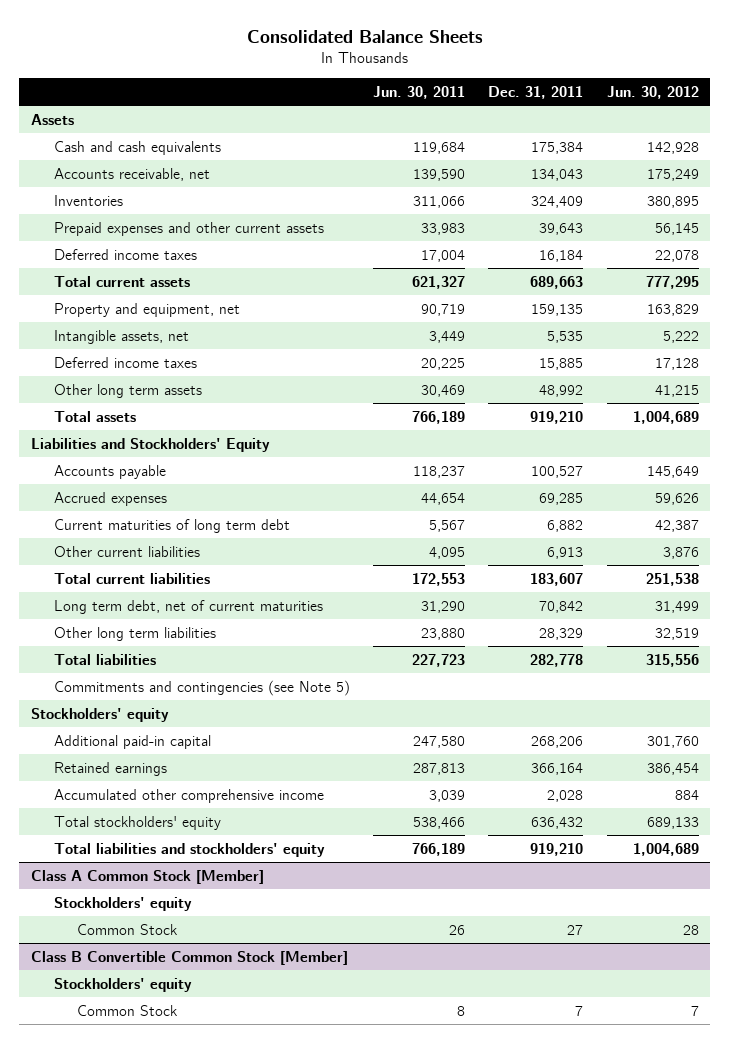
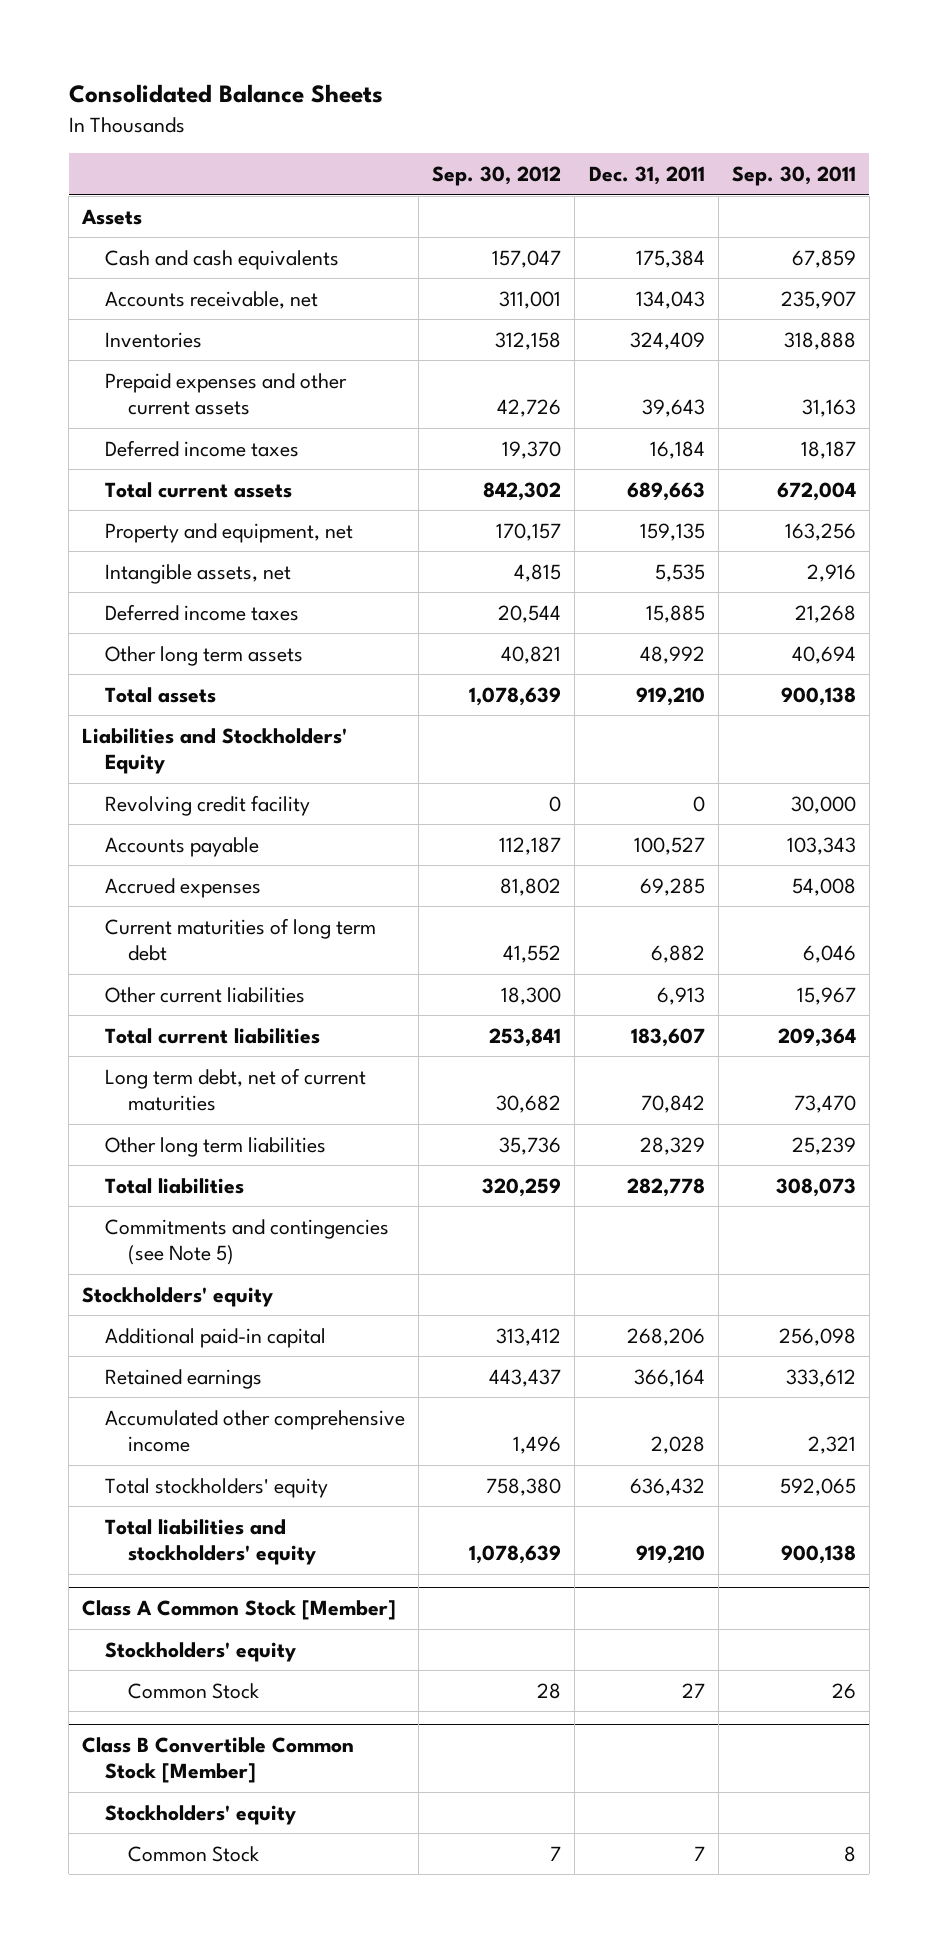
[373,86,466,100] Jun. 30, 2011 -> none
[606,86,699,100] Jun. 30, 2012 -> none
none -> [432,166,562,187] Sep. 30, 2012
none -> [731,166,856,187] Sep. 30, 2011
none -> [105,794,311,816] Revolving credit facility

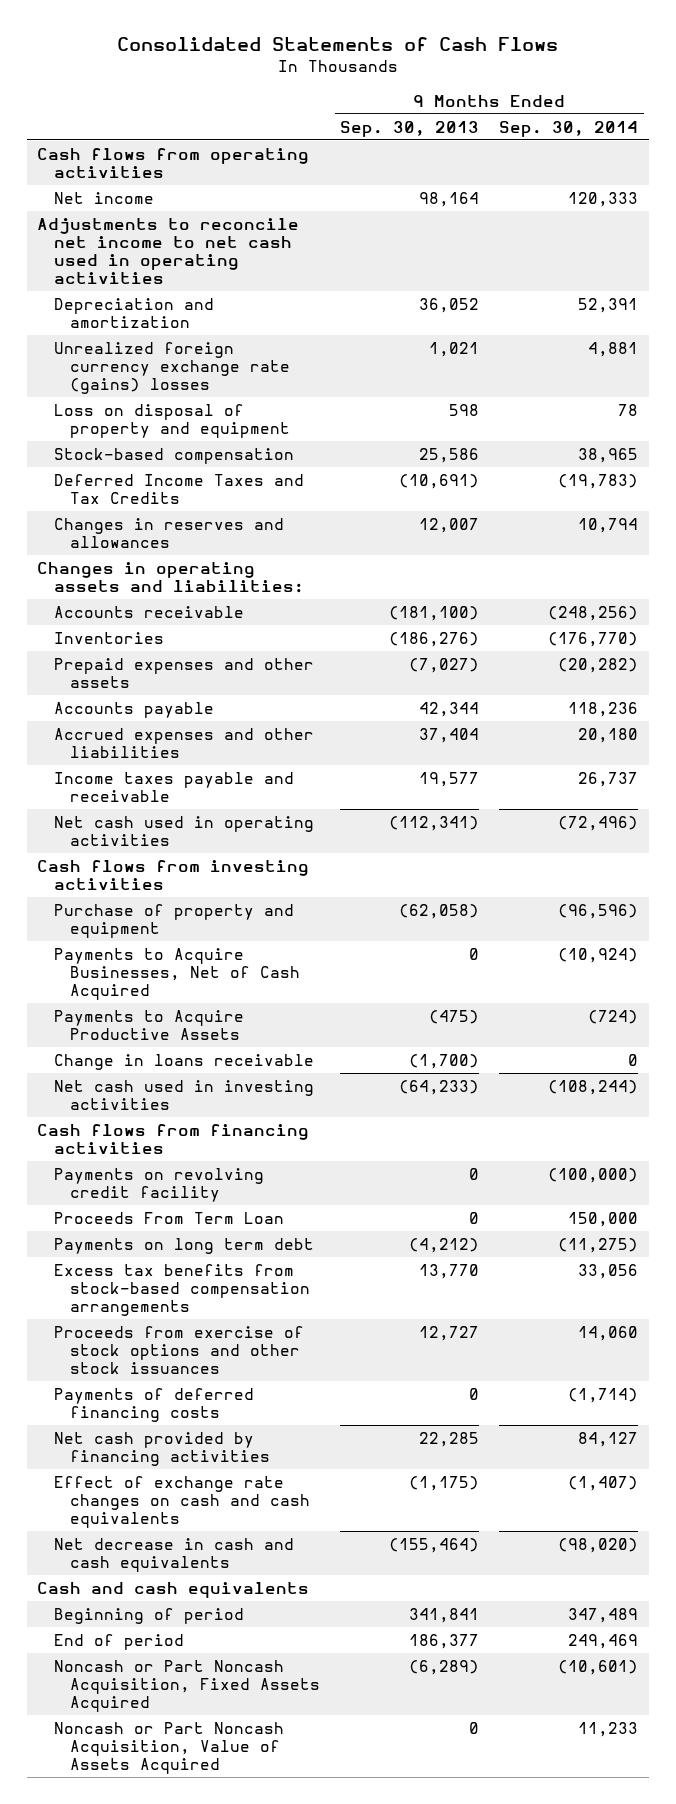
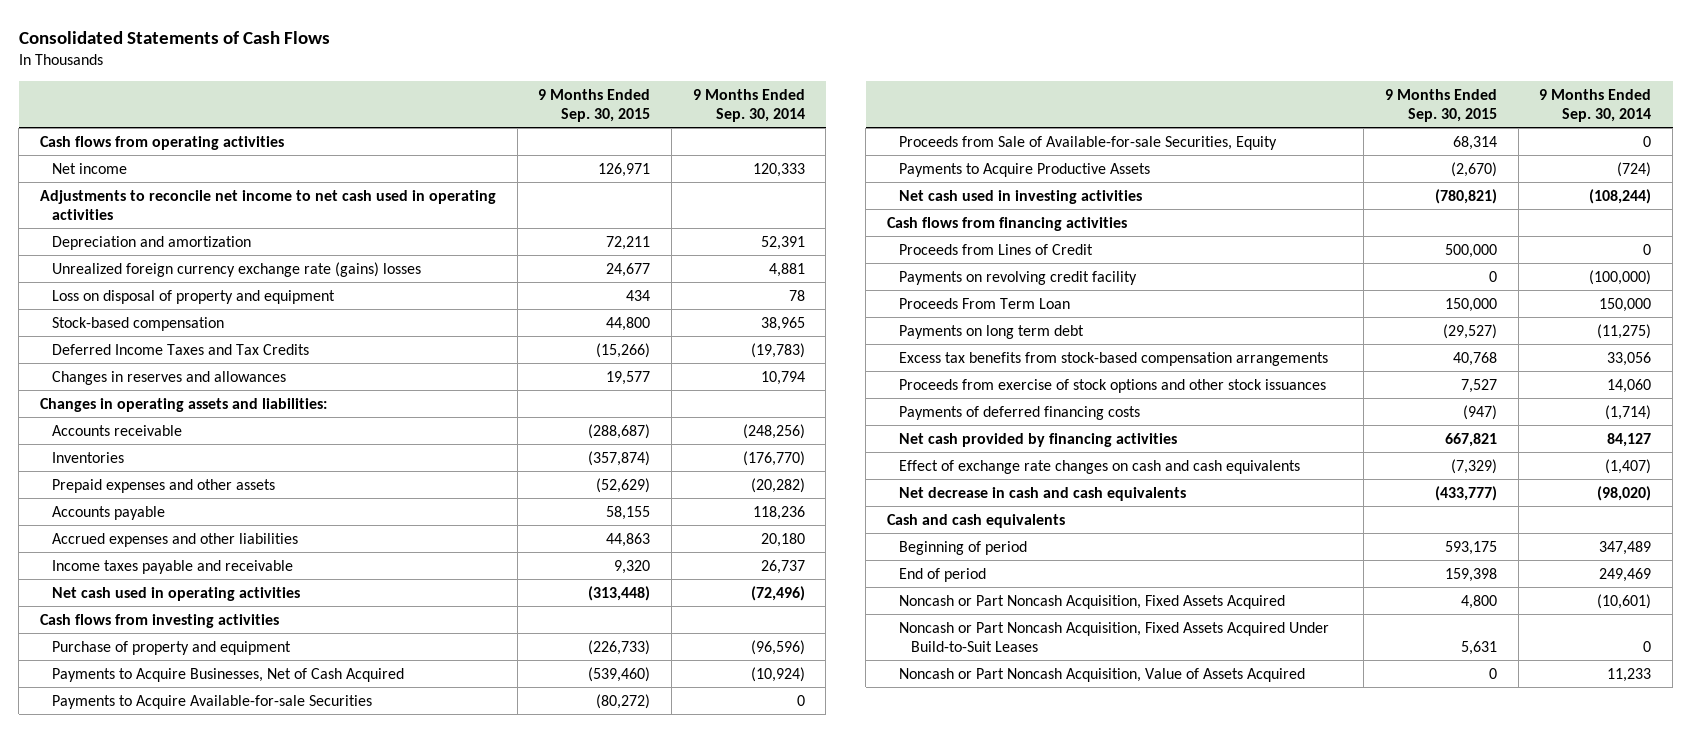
[340,120,480,137] Sep. 30, 2013 -> none
none -> [538,88,651,123] 9 Months Ended Sep. 30, 2015
none -> [52,694,373,709] Payments to Acquire Available-for-sale Securities
none -> [899,135,1278,150] Proceeds from Sale of Available-for-sale Securities, Equity
[53,1053,314,1070] Change in loans receivable -> none
none -> [899,243,1094,255] Proceeds from Lines of Credit
none -> [899,621,1330,652] Noncash or Part Noncash Acquisition, Fixed Assets Acquired Under Build-to-Suit Leases

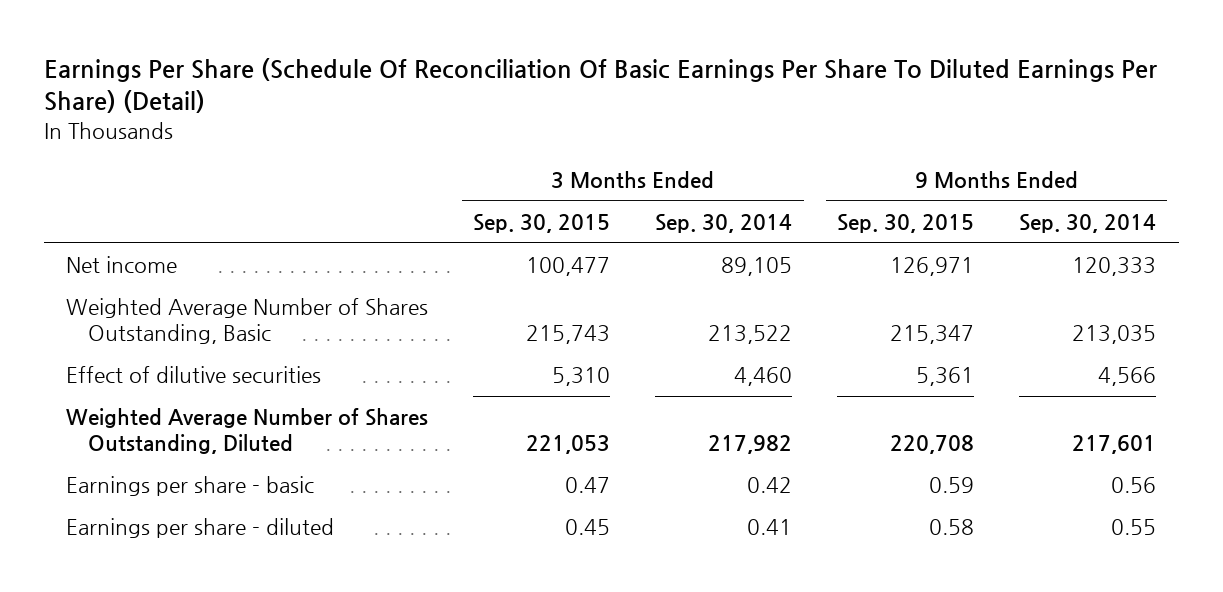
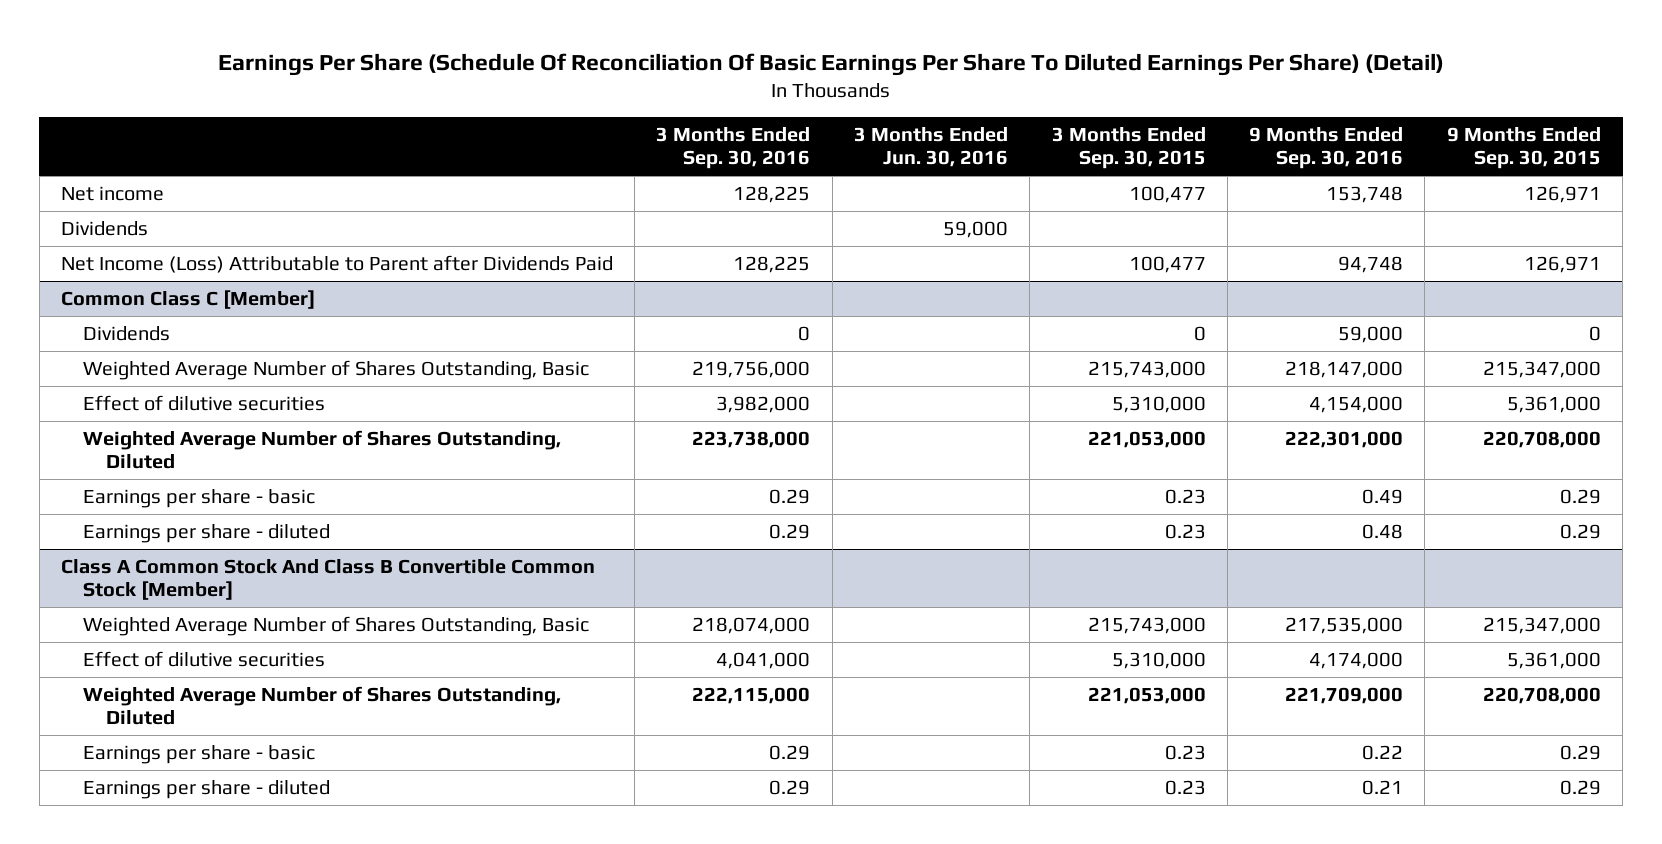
[655,214,793,234] Sep. 30, 2014 -> none
[1019,214,1157,234] Sep. 30, 2014 -> none
none -> [656,127,811,170] 3 Months Ended Sep. 30, 2016
none -> [854,127,1009,168] 3 Months Ended Jun. 30, 2016
none -> [1249,127,1404,170] 9 Months Ended Sep. 30, 2016
none -> [60,220,148,236] Dividends
none -> [60,254,613,273] Net Income (Loss) Attributable to Parent after Dividends Paid
none -> [60,289,315,309] Common Class C [Member]
none -> [83,325,171,341] Dividends
[526,324,611,344] 215,743 -> [1087,360,1206,378] 215,743,000
[890,324,975,344] 215,347 -> [1482,360,1601,378] 215,347,000
[552,367,611,387] 5,310 -> [1111,395,1206,413] 5,310,000
[916,367,975,387] 5,361 -> [1506,395,1601,413] 5,361,000
[526,434,611,454] 221,053 -> [1087,430,1206,448] 221,053,000
[890,434,975,454] 220,708 -> [1482,430,1601,448] 220,708,000
[565,477,611,494] 0.47 -> [1164,488,1206,504] 0.23
[929,477,975,494] 0.59 -> [1559,488,1601,504] 0.29
[565,519,611,536] 0.45 -> [1164,523,1206,539] 0.23
[929,519,975,536] 0.58 -> [1559,523,1601,539] 0.29
none -> [60,558,595,601] Class A Common Stock And Class B Convertible Common Stock [Member]
none -> [83,615,590,636] Weighted Average Number of Shares Outstanding, Basic
none -> [83,650,326,667] Effect of dilutive securities
none -> [83,685,562,726] Weighted Average Number of Shares Outstanding, Diluted
none -> [83,744,316,764] Earnings per share - basic
none -> [83,779,331,799] Earnings per share - diluted

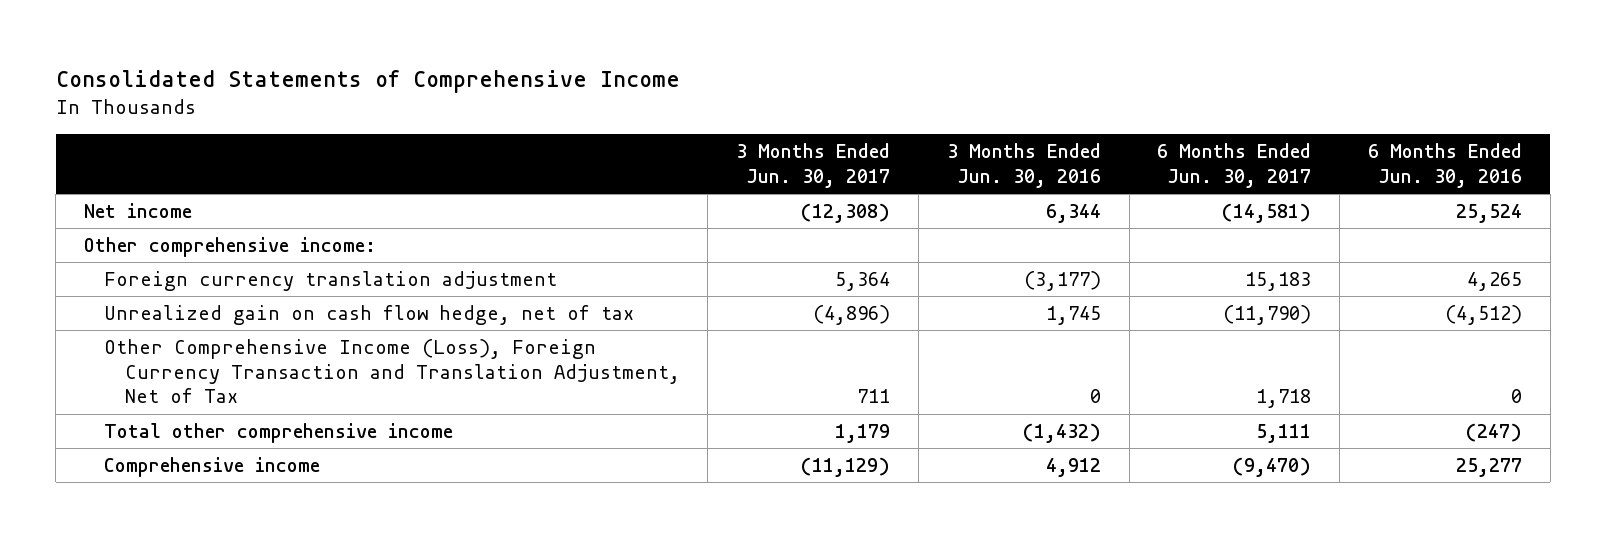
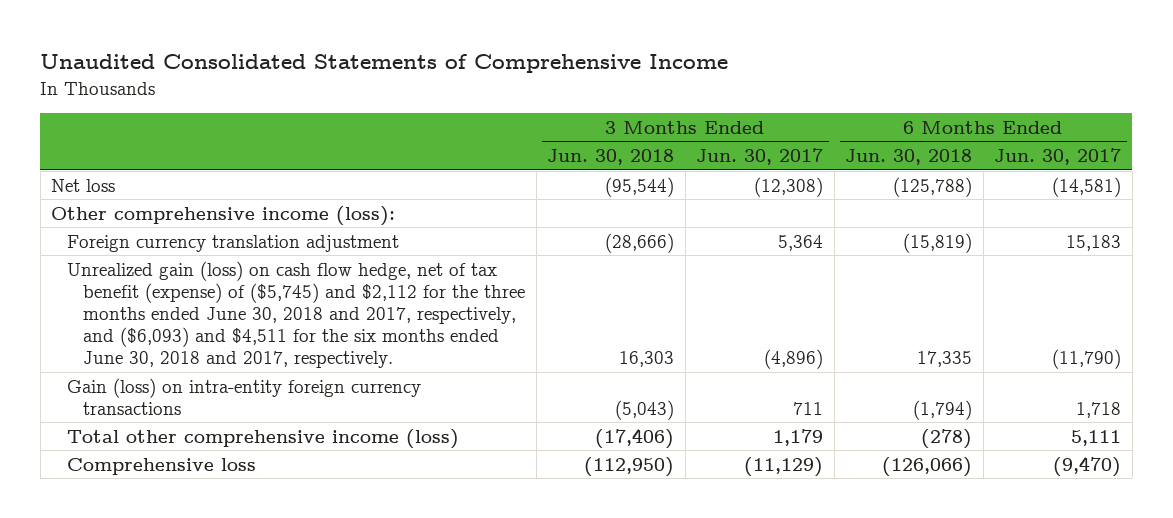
[55,70,680,94] Consolidated Statements of Comprehensive Income -> [40,54,729,74] Unaudited Consolidated Statements of Comprehensive Income
[946,143,1101,189] 3 Months Ended Jun. 30, 2016 -> none
[1367,143,1522,189] 6 Months Ended Jun. 30, 2016 -> none
none -> [547,149,675,166] Jun. 30, 2018
none -> [845,149,973,166] Jun. 30, 2018
[84,203,193,219] Net income -> [51,178,116,192] Net loss
[84,237,377,258] Other comprehensive income: -> [51,205,396,226] Other comprehensive income (loss):
[104,305,635,326] Unrealized gain on cash flow hedge, net of tax -> [67,260,526,368] Unrealized gain (loss) on cash flow hedge, net of tax benefit (expense) of ($5,745) and $2,112 for the three months ended June 30, 2018 and 2017, respectively, and ($6,093) and $4,511 for the six months ended June 30, 2018 and 2017, respectively.
[104,339,680,404] Other Comprehensive Income (Loss), Foreign Currency Transaction and Translation Adjustment, Net of Tax -> [67,377,422,415] Gain (loss) on intra-entity foreign currency transactions
[104,423,454,444] Total other comprehensive income -> [67,428,460,449] Total other comprehensive income (loss)
[104,457,321,478] Comprehensive income -> [67,457,257,475] Comprehensive loss

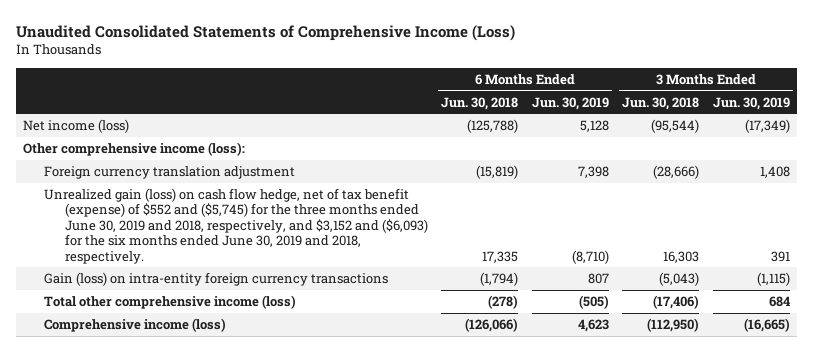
[40,54,729,74] Unaudited Consolidated Statements of Comprehensive Income -> [16,24,516,41] Unaudited Consolidated Statements of Comprehensive Income (Loss)
[696,148,824,166] Jun. 30, 2017 -> none
[994,148,1122,166] Jun. 30, 2017 -> none
none -> [531,96,609,110] Jun. 30, 2019
none -> [713,96,791,110] Jun. 30, 2019
[51,178,116,192] Net loss -> [22,119,129,134] Net income (loss)
[67,260,526,368] Unrealized gain (loss) on cash flow hedge, net of tax benefit (expense) of ($5,745) and $2,112 for the three months ended June 30, 2018 and 2017, respectively, and ($6,093) and $4,511 for the six months ended June 30, 2018 and 2017, respectively. -> [43,188,428,264] Unrealized gain (loss) on cash flow hedge, net of tax benefit (expense) of $552 and ($5,745) for the three months ended June 30, 2019 and 2018, respectively, and $3,152 and ($6,093) for the six months ended June 30, 2019 and 2018, respectively.
[67,457,257,475] Comprehensive loss -> [43,318,226,333] Comprehensive income (loss)

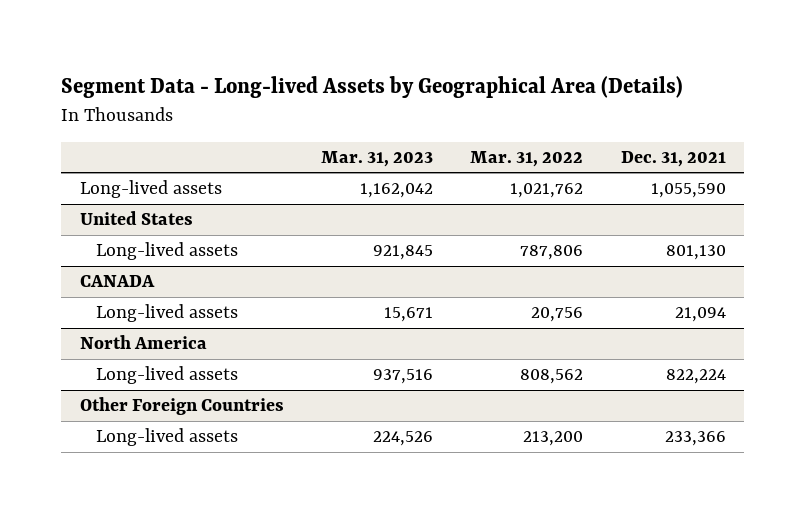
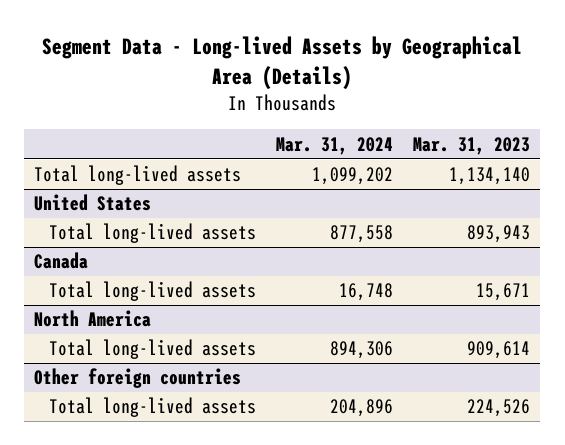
[470,150,584,167] Mar. 31, 2022 -> none
[620,150,726,167] Dec. 31, 2021 -> none
none -> [276,136,394,155] Mar. 31, 2024
[79,180,222,199] Long-lived assets -> [34,165,242,186] Total long-lived assets
[360,183,434,199] 1,162,042 -> [449,167,531,186] 1,134,140
[96,242,239,261] Long-lived assets -> [48,223,256,244] Total long-lived assets
[373,245,434,261] 921,845 -> [467,225,531,244] 893,943
[79,275,155,288] CANADA -> [34,252,89,270] Canada
[96,304,239,323] Long-lived assets -> [48,281,256,302] Total long-lived assets
[96,366,239,385] Long-lived assets -> [48,339,256,360] Total long-lived assets
[373,369,434,385] 937,516 -> [467,341,531,360] 909,614
[79,397,284,416] Other Foreign Countries -> [34,368,242,389] Other foreign countries
[96,428,239,447] Long-lived assets -> [48,397,256,418] Total long-lived assets

